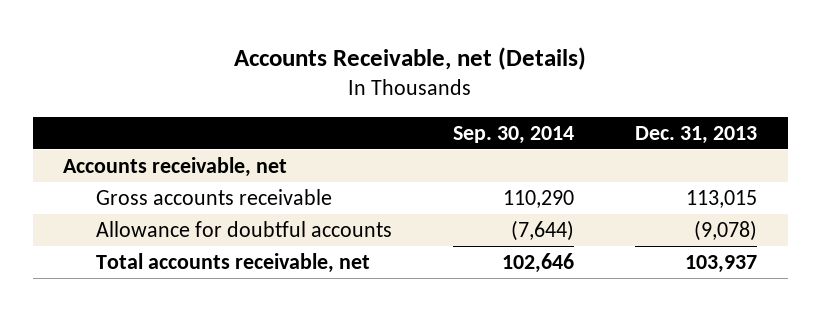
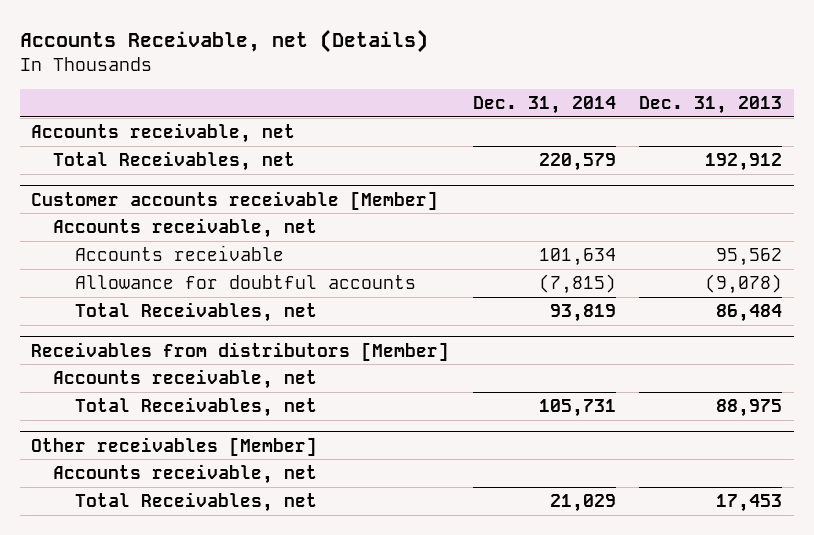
[452,126,574,145] Sep. 30, 2014 -> none
none -> [472,95,616,114] Dec. 31, 2014
none -> [53,151,296,172] Total Receivables, net
none -> [31,190,439,210] Customer accounts receivable [Member]
none -> [53,218,318,239] Accounts receivable, net
[95,188,332,205] Gross accounts receivable -> [75,245,285,262] Accounts receivable
[686,189,758,208] 113,015 -> [716,248,783,267] 95,562
[95,252,370,273] Total accounts receivable, net -> [75,302,318,323] Total Receivables, net
[685,254,758,273] 103,937 -> [716,304,783,323] 86,484
none -> [31,341,450,361] Receivables from distributors [Member]
none -> [53,369,318,390] Accounts receivable, net
none -> [75,397,318,418] Total Receivables, net
none -> [31,436,318,456] Other receivables [Member]
none -> [53,464,318,485] Accounts receivable, net
none -> [75,492,318,513] Total Receivables, net

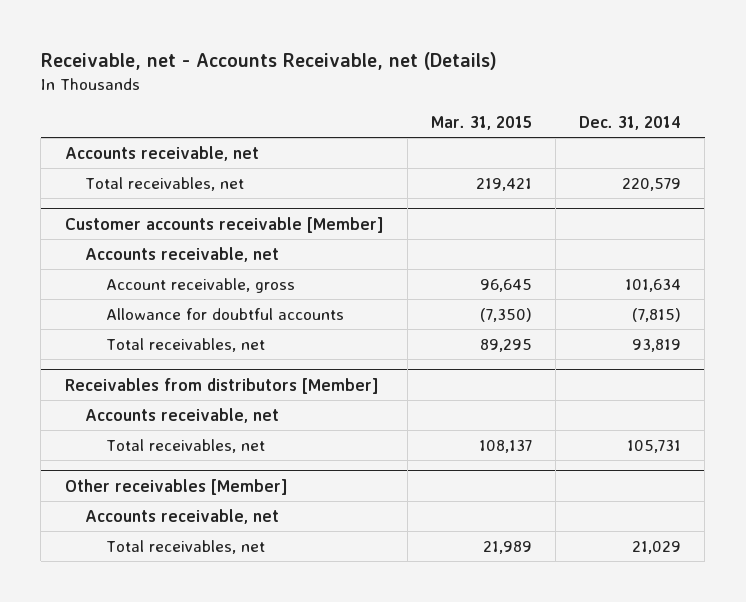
[19,29,428,54] Accounts Receivable, net (Details) -> [40,52,497,71] Receivable, net - Accounts Receivable, net (Details)
[639,95,783,114] Dec. 31, 2013 -> none
none -> [430,115,532,130] Mar. 31, 2015
[53,151,296,172] Total Receivables, net -> [85,176,245,191] Total receivables, net
[75,245,285,262] Accounts receivable -> [105,277,295,293] Account receivable, gross
[75,302,318,323] Total Receivables, net -> [105,337,265,352] Total receivables, net
[75,397,318,418] Total Receivables, net -> [105,438,265,453] Total receivables, net
[75,492,318,513] Total Receivables, net -> [105,539,265,554] Total receivables, net

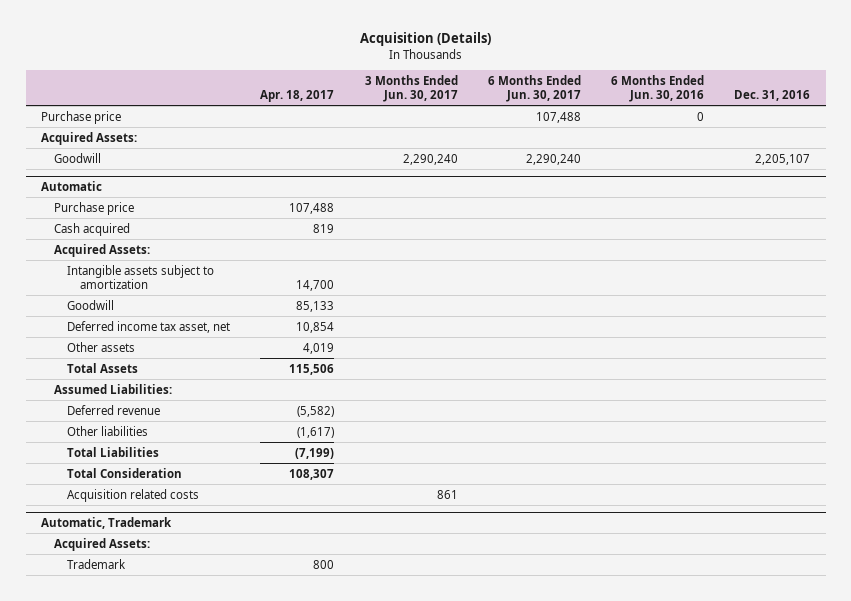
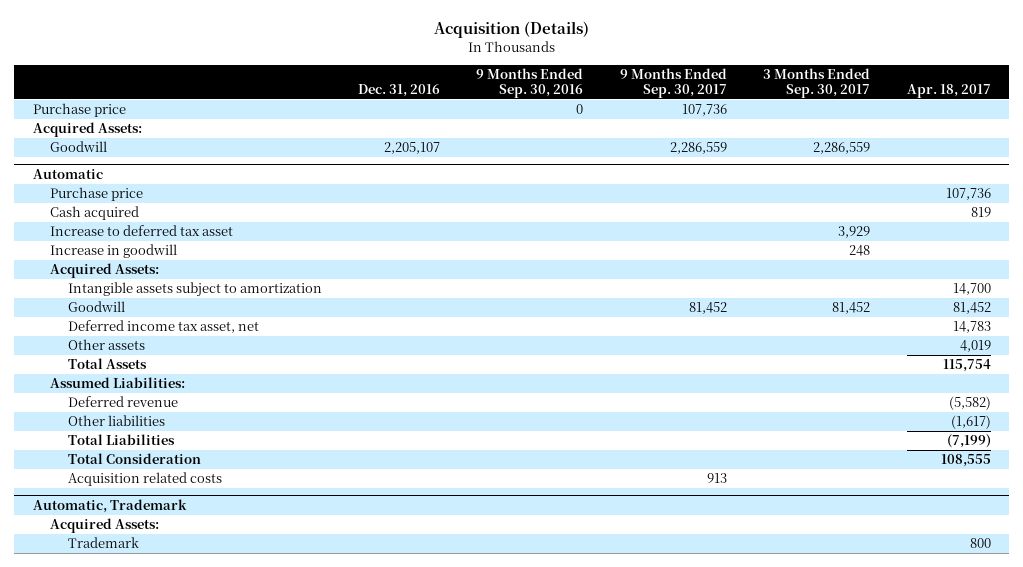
[364,74,458,102] 3 Months Ended Jun. 30, 2017 -> none
[487,74,581,102] 6 Months Ended Jun. 30, 2017 -> none
[611,74,705,102] 6 Months Ended Jun. 30, 2016 -> none
none -> [476,67,584,98] 9 Months Ended Sep. 30, 2016
none -> [619,67,727,98] 9 Months Ended Sep. 30, 2017
none -> [763,67,871,98] 3 Months Ended Sep. 30, 2017
[289,202,335,214] 107,488 -> [945,188,991,201] 107,736
none -> [50,225,234,237] Increase to deferred tax asset
none -> [50,244,178,259] Increase in goodwill
[296,300,335,312] 85,133 -> [952,302,991,315] 81,452
[296,321,335,333] 10,854 -> [952,321,991,334] 14,783
[289,363,335,375] 115,506 -> [942,359,991,373] 115,754
[289,468,335,480] 108,307 -> [940,454,991,468] 108,555

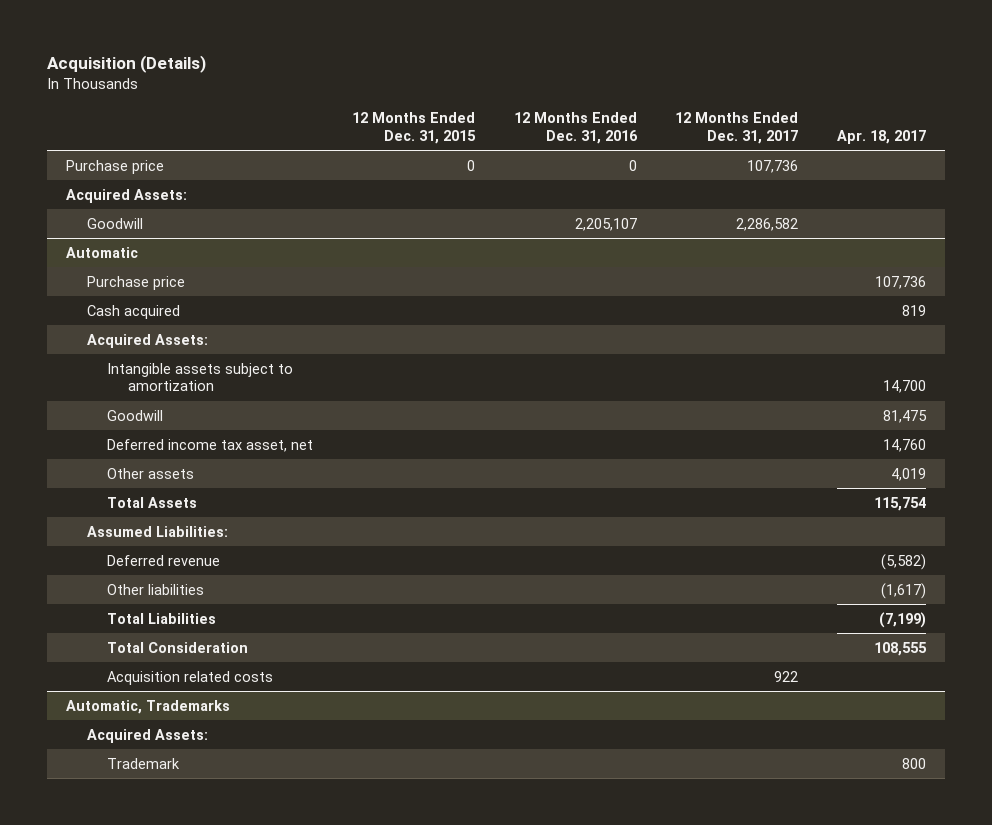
[358,83,441,97] Dec. 31, 2016 -> none
[476,67,584,98] 9 Months Ended Sep. 30, 2016 -> none
[619,67,727,98] 9 Months Ended Sep. 30, 2017 -> none
[763,67,871,98] 3 Months Ended Sep. 30, 2017 -> none
none -> [351,112,476,145] 12 Months Ended Dec. 31, 2015
none -> [513,112,638,145] 12 Months Ended Dec. 31, 2016
none -> [675,112,799,145] 12 Months Ended Dec. 31, 2017
[50,225,234,237] Increase to deferred tax asset -> none
[50,244,178,259] Increase in goodwill -> none
[952,302,991,315] 81,452 -> [882,409,927,423] 81,475
[952,321,991,334] 14,783 -> [882,438,926,452] 14,760
[32,498,187,513] Automatic, Trademark -> [66,699,231,714] Automatic, Trademarks

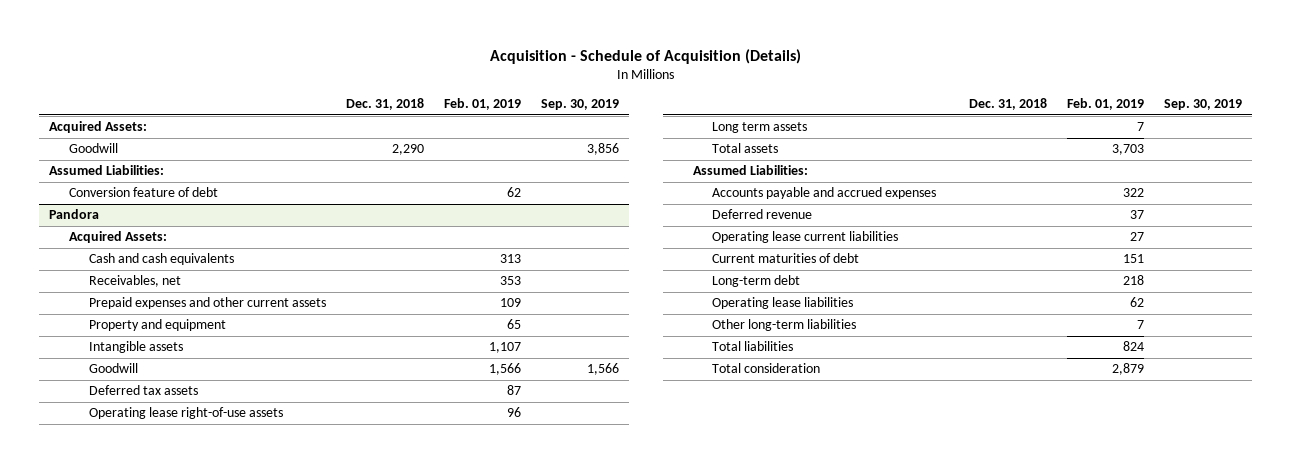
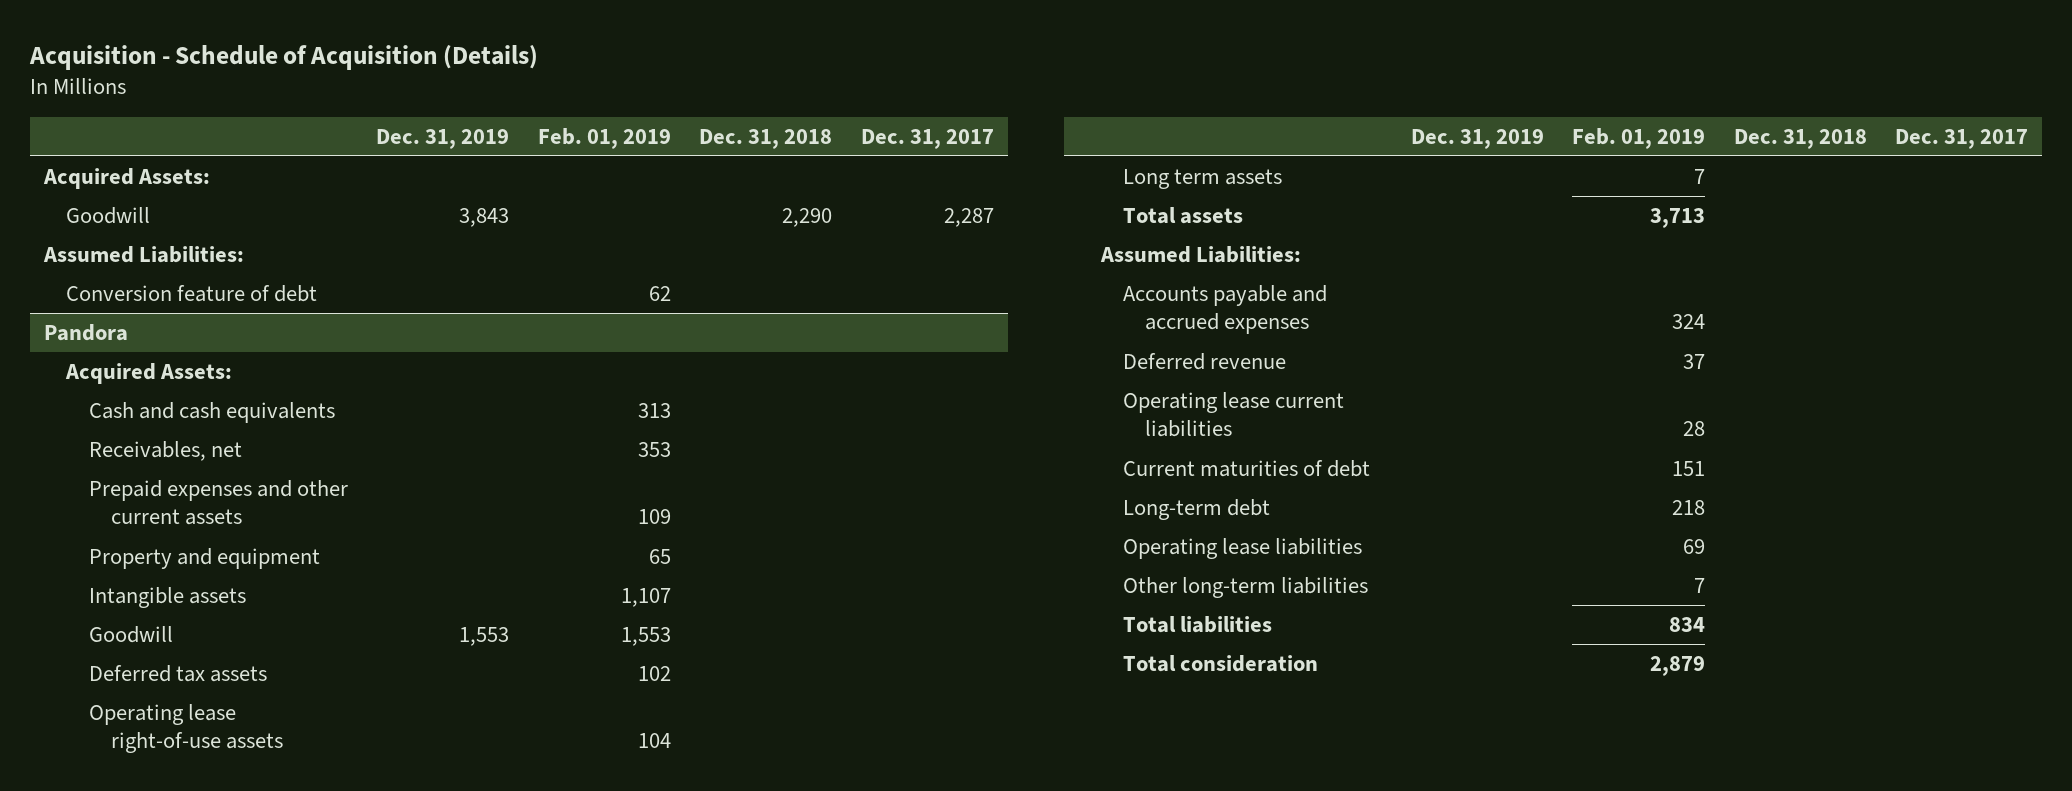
[540,99,619,111] Sep. 30, 2019 -> none
none -> [376,128,510,149] Dec. 31, 2019
none -> [860,128,994,149] Dec. 31, 2017
[488,363,521,376] 1,566 -> [620,626,671,646] 1,553
[506,385,521,396] 87 -> [637,665,671,681] 102
[506,407,521,418] 96 -> [637,733,671,749] 104
[1112,144,1145,156] 3,703 -> [1650,207,1706,228] 3,713
[1123,188,1145,198] 322 -> [1672,314,1706,330] 324
[1130,232,1145,242] 27 -> [1683,421,1706,437] 28
[1130,297,1145,308] 62 -> [1683,538,1706,554] 69
[1123,341,1145,352] 824 -> [1669,616,1706,632] 834

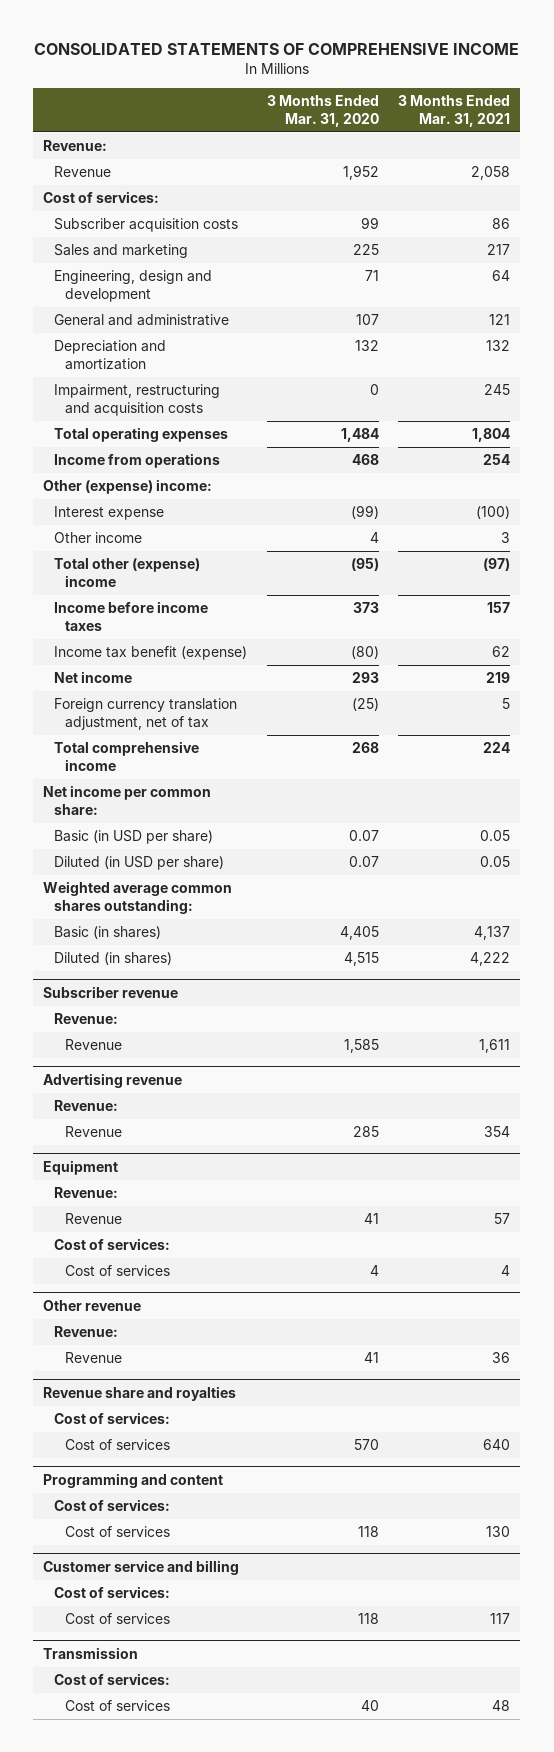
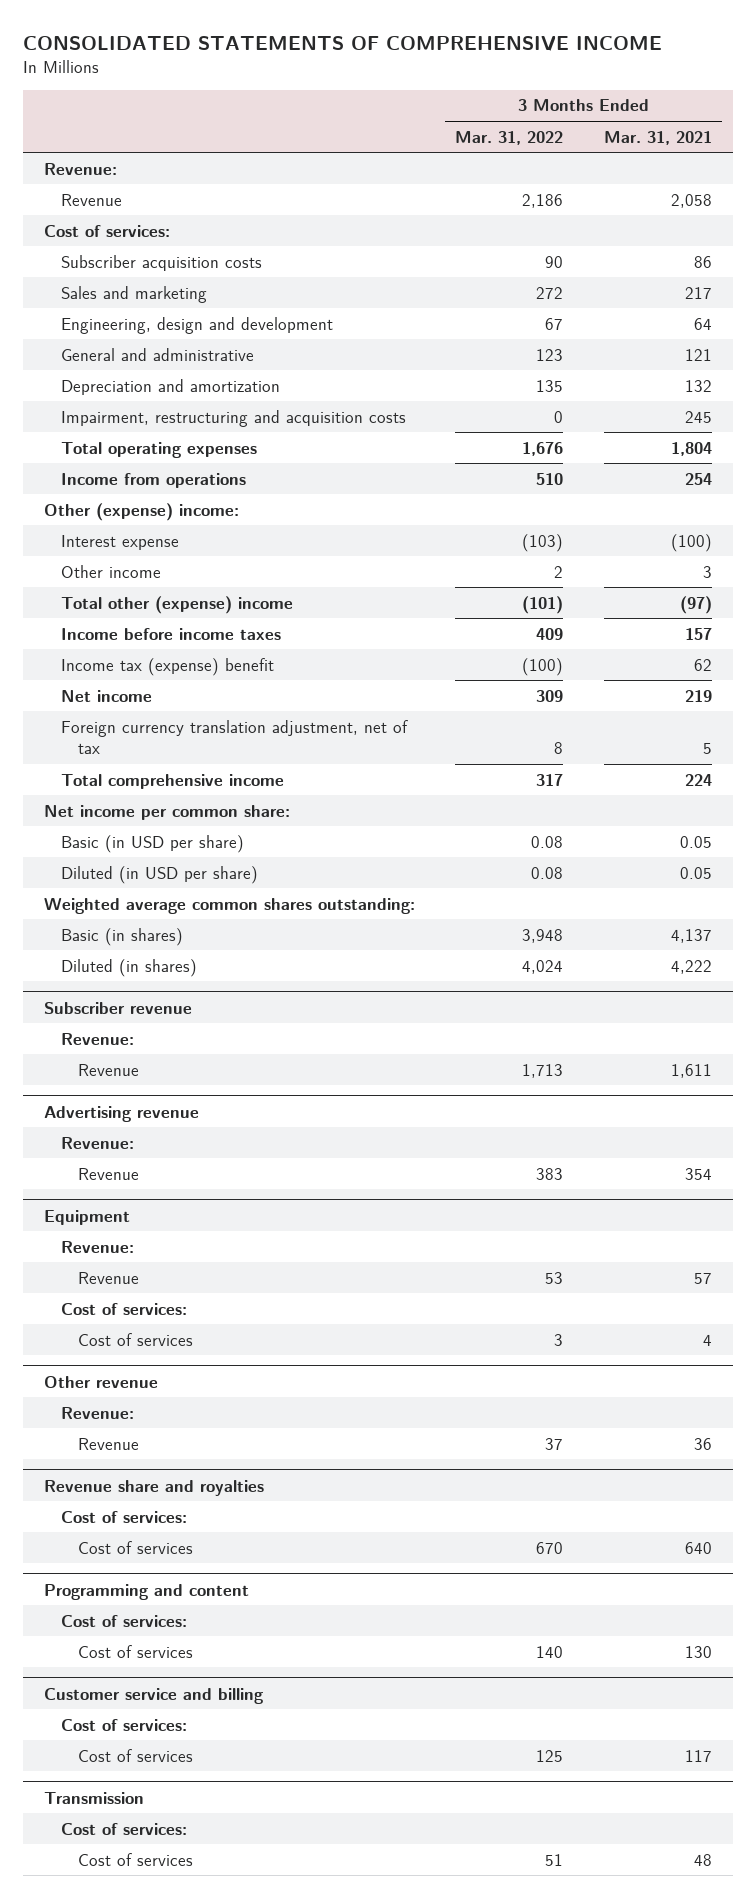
[266,95,379,128] 3 Months Ended Mar. 31, 2020 -> none
none -> [455,130,564,145] Mar. 31, 2022
[54,646,248,661] Income tax benefit (expense) -> [60,657,274,676] Income tax (expense) benefit

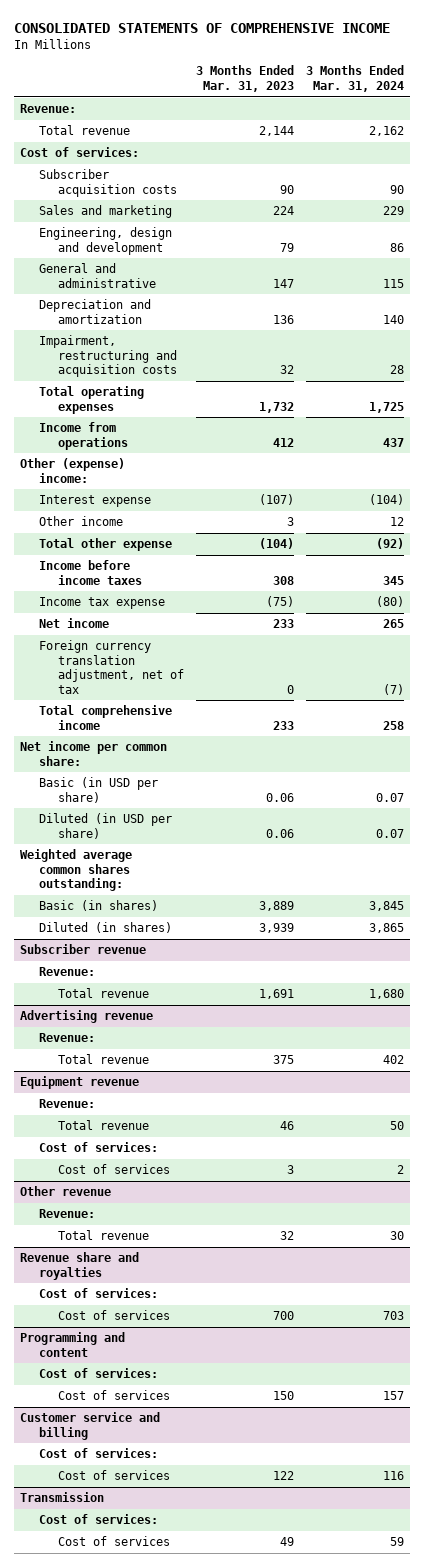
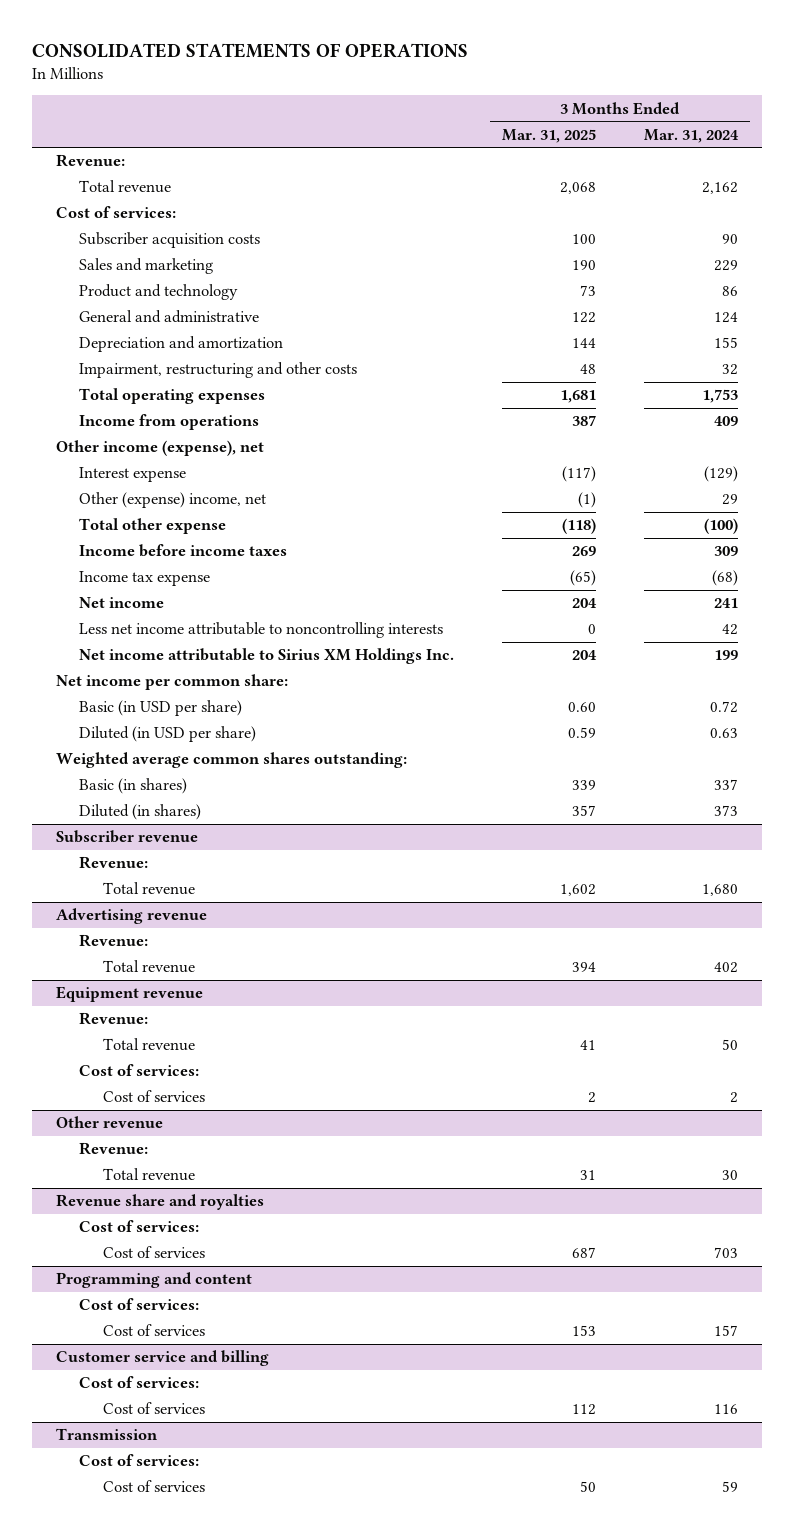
[14,22,391,33] CONSOLIDATED STATEMENTS OF COMPREHENSIVE INCOME -> [31,42,468,58] CONSOLIDATED STATEMENTS OF OPERATIONS
[195,65,294,93] 3 Months Ended Mar. 31, 2023 -> none
none -> [502,128,597,143] Mar. 31, 2025
[39,640,184,694] Foreign currency translation adjustment, net of tax -> none
[39,705,173,730] Total comprehensive income -> none
[39,227,173,255] Engineering, design and development -> [79,284,239,301] Product and technology
[382,278,404,288] 115 -> [713,312,738,324] 124
[382,314,404,324] 140 -> [713,337,738,349] 155
[39,335,177,378] Impairment, restructuring and acquisition costs -> [79,362,358,379] Impairment, restructuring and other costs
[389,365,404,375] 28 -> [721,364,738,376] 32
[368,401,404,413] 1,725 -> [701,389,738,404] 1,753
[382,437,404,447] 437 -> [713,416,738,427] 409
[20,458,126,483] Other (expense) income: -> [55,440,264,457] Other income (expense), net
[368,494,404,506] (104) -> [703,466,738,483] (129)
[39,516,124,527] Other income -> [79,492,267,509] Other (expense) income, net
[389,517,404,527] 12 -> [721,494,738,506] 29
[375,538,404,550] (92) -> [703,518,738,535] (100)
[382,575,404,585] 345 -> [713,546,738,557] 309
[375,596,404,608] (80) -> [711,570,738,587] (68)
[382,619,404,629] 265 -> [713,598,738,609] 241
none -> [79,622,444,639] Less net income attributable to noncontrolling interests
none -> [79,648,455,665] Net income attributable to Sirius XM Holdings Inc.
[375,792,404,802] 0.07 -> [709,701,738,714] 0.72
[375,828,404,838] 0.07 -> [709,728,738,739] 0.63
[368,901,404,912] 3,845 -> [713,779,738,791] 337
[368,923,404,934] 3,865 -> [713,805,738,817] 373

